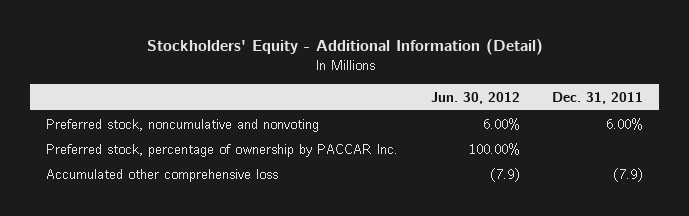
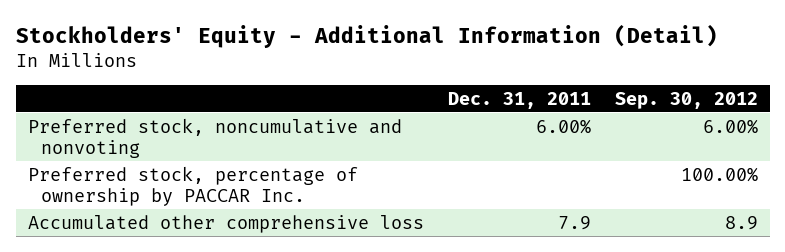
[430,91,520,104] Jun. 30, 2012 -> none
none -> [614,91,758,109] Sep. 30, 2012
[613,167,644,182] (7.9) -> [557,215,591,230] 7.9

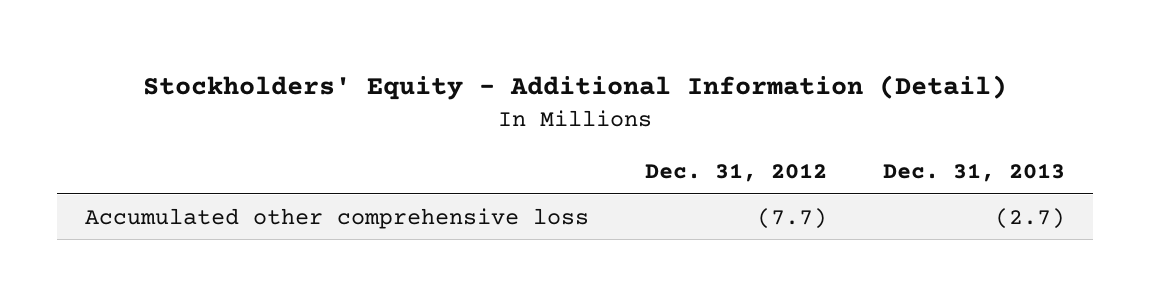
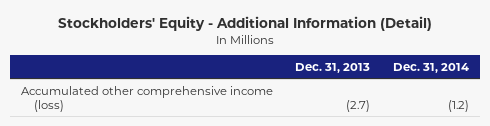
[645,163,828,183] Dec. 31, 2012 -> none
none -> [392,62,469,73] Dec. 31, 2014
[85,208,590,230] Accumulated other comprehensive loss -> [21,85,274,112] Accumulated other comprehensive income (loss)

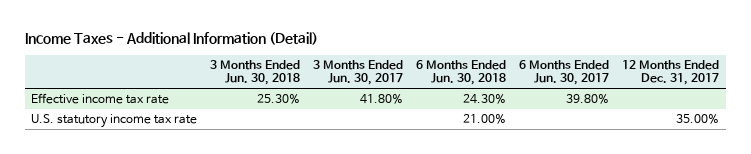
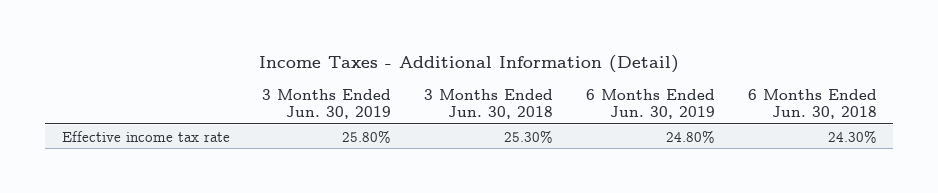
[313,59,404,86] 3 Months Ended Jun. 30, 2017 -> none
[519,59,610,86] 6 Months Ended Jun. 30, 2017 -> none
[622,59,720,86] 12 Months Ended Dec. 31, 2017 -> none
none -> [262,88,392,120] 3 Months Ended Jun. 30, 2019
none -> [585,88,715,120] 6 Months Ended Jun. 30, 2019
[31,114,198,129] U.S. statutory income tax rate -> none

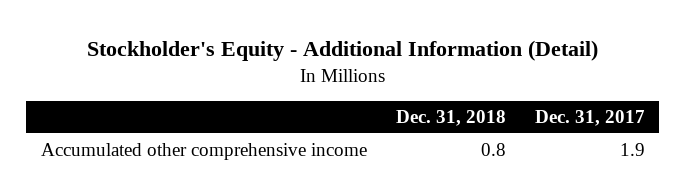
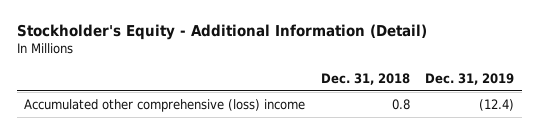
[534,109,645,126] Dec. 31, 2017 -> none
none -> [425,72,515,85] Dec. 31, 2019
[40,143,367,161] Accumulated other comprehensive income -> [24,99,306,113] Accumulated other comprehensive (loss) income

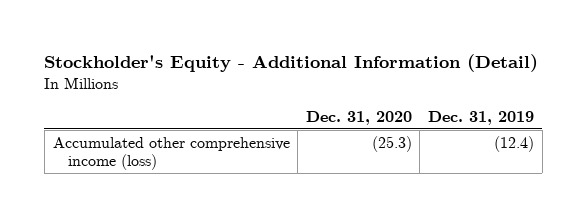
[320,72,410,85] Dec. 31, 2018 -> none
none -> [305,110,412,125] Dec. 31, 2020
[24,99,306,113] Accumulated other comprehensive (loss) income -> [52,136,290,170] Accumulated other comprehensive income (loss)

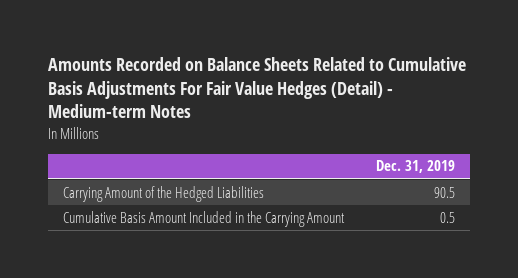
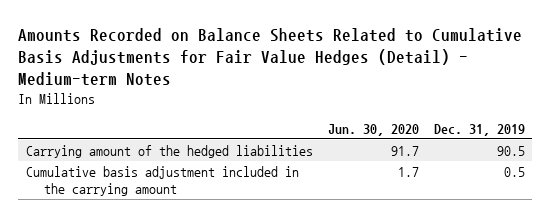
[47,57,466,119] Amounts Recorded on Balance Sheets Related to Cumulative Basis Adjustments For Fair Value Hedges (Detail) - Medium-term Notes -> [17,27,522,87] Amounts Recorded on Balance Sheets Related to Cumulative Basis Adjustments for Fair Value Hedges (Detail) - Medium-term Notes
none -> [327,123,419,136] Jun. 30, 2020
[63,185,265,202] Carrying Amount of the Hedged Liabilities -> [25,145,313,159] Carrying amount of the hedged liabilities
[63,210,346,227] Cumulative Basis Amount Included in the Carrying Amount -> [25,166,299,196] Cumulative basis adjustment included in the carrying amount

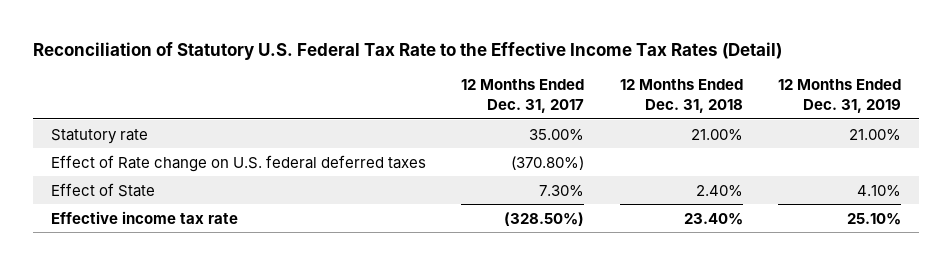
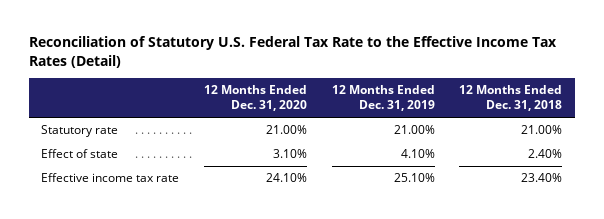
[461,79,585,113] 12 Months Ended Dec. 31, 2017 -> none
none -> [203,85,307,112] 12 Months Ended Dec. 31, 2020
[50,154,426,172] Effect of Rate change on U.S. federal deferred taxes -> none
[50,182,155,197] Effect of State -> [41,149,119,159] Effect of state

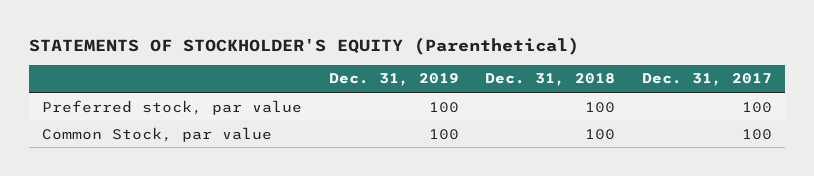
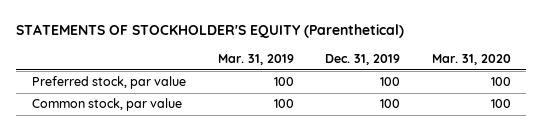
[485,73,616,87] Dec. 31, 2018 -> none
[641,73,772,87] Dec. 31, 2017 -> none
none -> [217,53,294,65] Mar. 31, 2019
none -> [431,53,511,65] Mar. 31, 2020
[42,126,273,142] Common Stock, par value -> [32,98,183,112] Common stock, par value

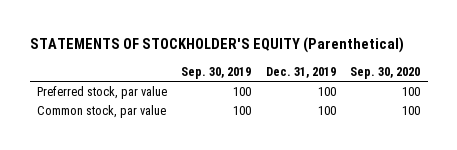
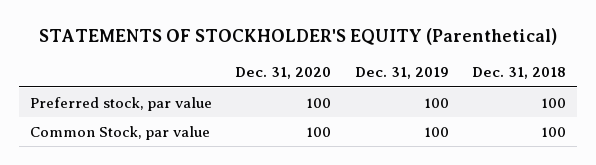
[181,66,252,79] Sep. 30, 2019 -> none
[350,66,421,79] Sep. 30, 2020 -> none
none -> [235,67,332,80] Dec. 31, 2020
none -> [471,67,566,80] Dec. 31, 2018
[36,105,166,119] Common stock, par value -> [30,125,211,140] Common Stock, par value

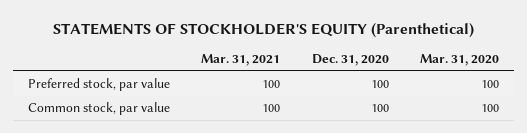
[354,67,449,80] Dec. 31, 2019 -> none
[471,67,566,80] Dec. 31, 2018 -> none
none -> [201,54,281,67] Mar. 31, 2021
none -> [419,54,499,67] Mar. 31, 2020
[30,125,211,140] Common Stock, par value -> [28,102,171,116] Common stock, par value

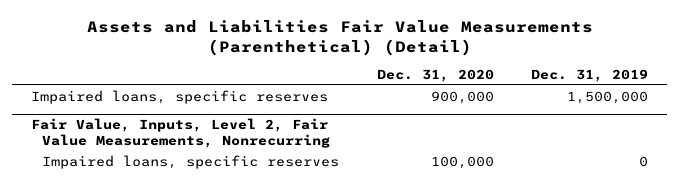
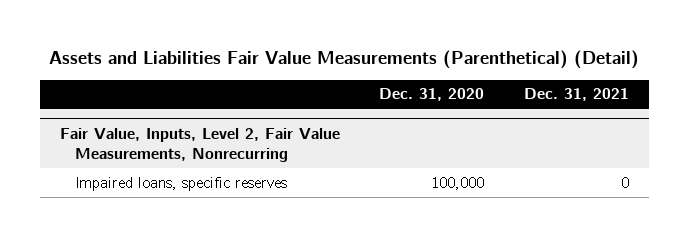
[531,69,649,83] Dec. 31, 2019 -> none
none -> [524,88,630,102] Dec. 31, 2021
[30,89,328,104] Impaired loans, specific reserves -> none

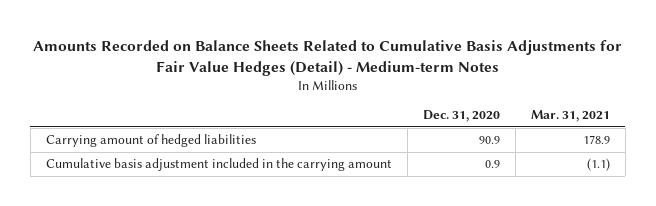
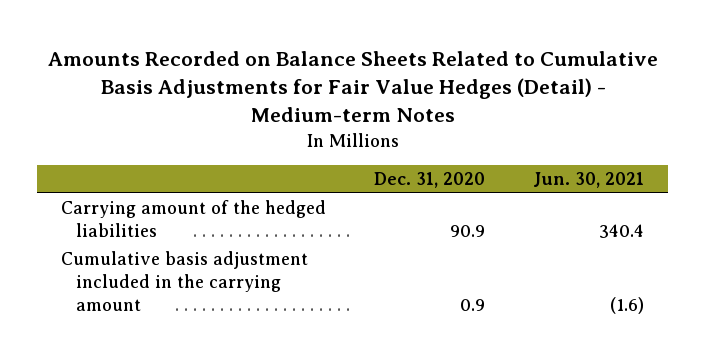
[530,110,610,123] Mar. 31, 2021 -> none
none -> [532,171,644,188] Jun. 30, 2021
[45,134,256,148] Carrying amount of hedged liabilities -> [61,200,327,237] Carrying amount of the hedged liabilities

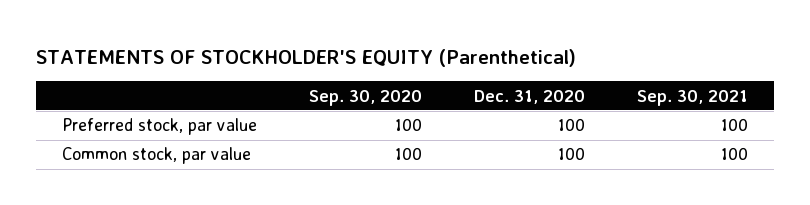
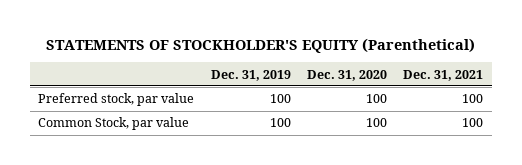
[309,89,423,106] Sep. 30, 2020 -> none
[637,89,749,106] Sep. 30, 2021 -> none
none -> [210,69,291,81] Dec. 31, 2019
none -> [403,69,484,81] Dec. 31, 2021
[62,147,252,165] Common stock, par value -> [38,117,190,131] Common Stock, par value

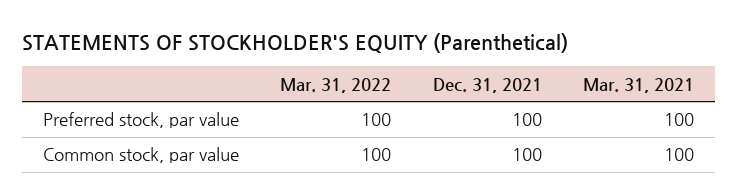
[210,69,291,81] Dec. 31, 2019 -> none
[307,69,388,81] Dec. 31, 2020 -> none
none -> [280,77,392,93] Mar. 31, 2022
none -> [582,77,694,93] Mar. 31, 2021
[38,117,190,131] Common Stock, par value -> [43,147,240,164] Common stock, par value

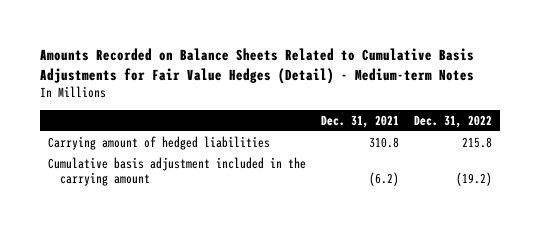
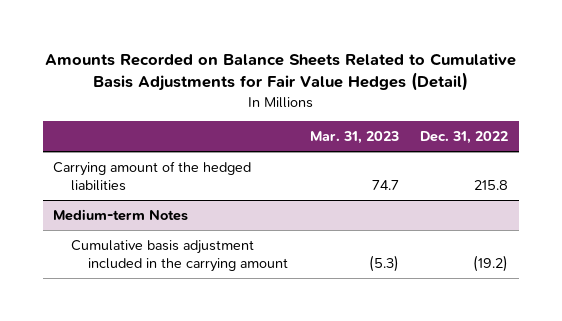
[40,47,475,84] Amounts Recorded on Balance Sheets Related to Cumulative Basis Adjustments for Fair Value Hedges (Detail) - Medium-term Notes -> [44,52,516,92] Amounts Recorded on Balance Sheets Related to Cumulative Basis Adjustments for Fair Value Hedges (Detail)
[320,114,399,128] Dec. 31, 2021 -> none
none -> [309,131,399,145] Mar. 31, 2023
[47,135,270,150] Carrying amount of hedged liabilities -> [53,160,252,192] Carrying amount of the hedged liabilities
none -> [53,208,189,221] Medium-term Notes

